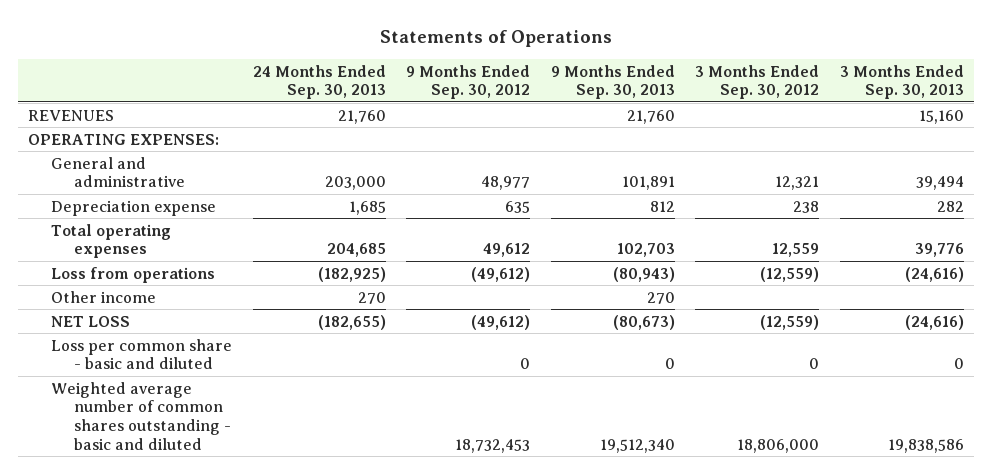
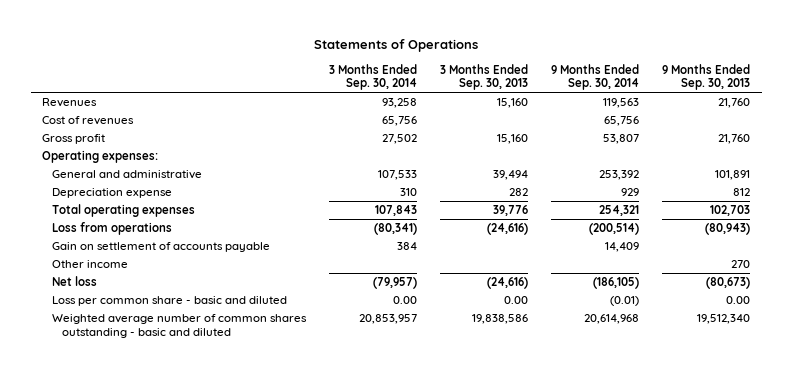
[252,64,386,100] 24 Months Ended Sep. 30, 2013 -> none
[406,64,531,100] 9 Months Ended Sep. 30, 2012 -> none
[695,64,820,100] 3 Months Ended Sep. 30, 2012 -> none
none -> [329,63,418,91] 3 Months Ended Sep. 30, 2014
none -> [551,63,640,91] 9 Months Ended Sep. 30, 2014
[28,109,115,121] REVENUES -> [42,98,98,108] Revenues
none -> [42,116,135,126] Cost of revenues
none -> [42,134,106,145] Gross profit
[28,133,220,145] OPERATING EXPENSES: -> [42,150,159,164] Operating expenses:
none -> [52,242,271,253] Gain on settlement of accounts payable
[51,315,131,327] NET LOSS -> [52,276,98,287] Net loss
[664,358,675,370] 0 -> [726,296,751,305] 0.00
[953,358,964,370] 0 -> [504,296,529,305] 0.00

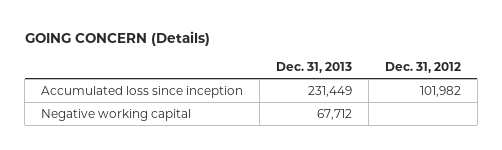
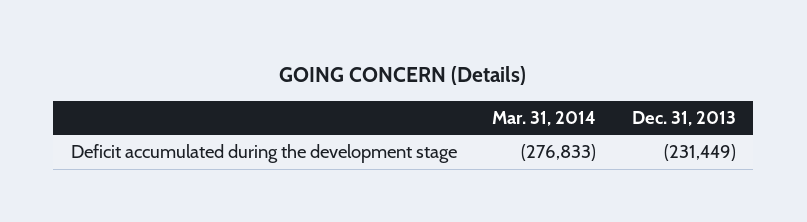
[384,61,461,73] Dec. 31, 2012 -> none
none -> [492,110,597,126] Mar. 31, 2014
[41,85,244,98] Accumulated loss since inception -> none
[41,108,192,121] Negative working capital -> none
none -> [71,144,458,164] Deficit accumulated during the development stage

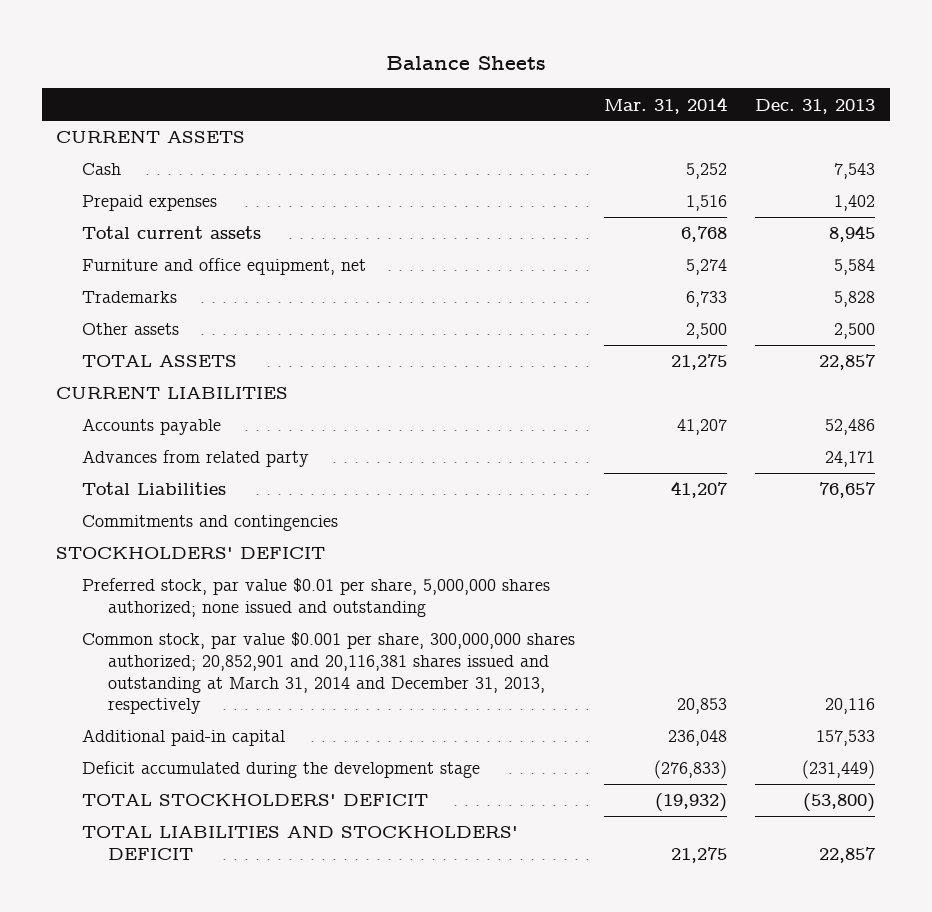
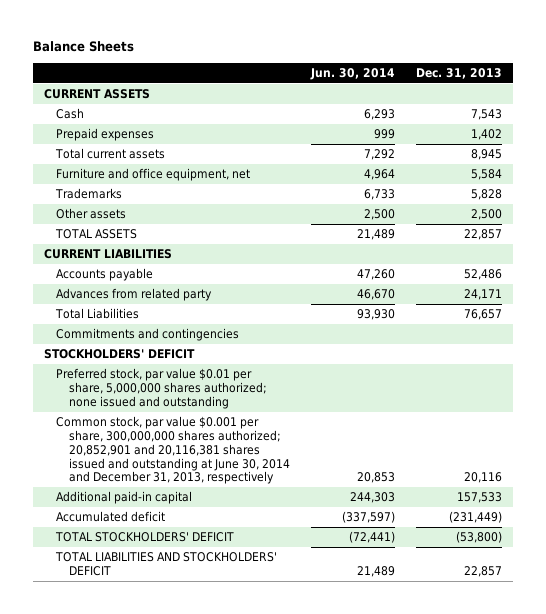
[603,96,727,114] Mar. 31, 2014 -> none
none -> [309,67,395,80] Jun. 30, 2014
[82,632,576,715] Common stock, par value $0.001 per share, 300,000,000 shares authorized; 20,852,901 and 20,116,381 shares issued and outstanding at March 31, 2014 and December 31, 2013, respectively -> [56,416,290,485] Common stock, par value $0.001 per share, 300,000,000 shares authorized; 20,852,901 and 20,116,381 shares issued and outstanding at June 30, 2014 and December 31, 2013, respectively
[82,761,481,779] Deficit accumulated during the development stage -> [56,511,166,523] Accumulated deficit

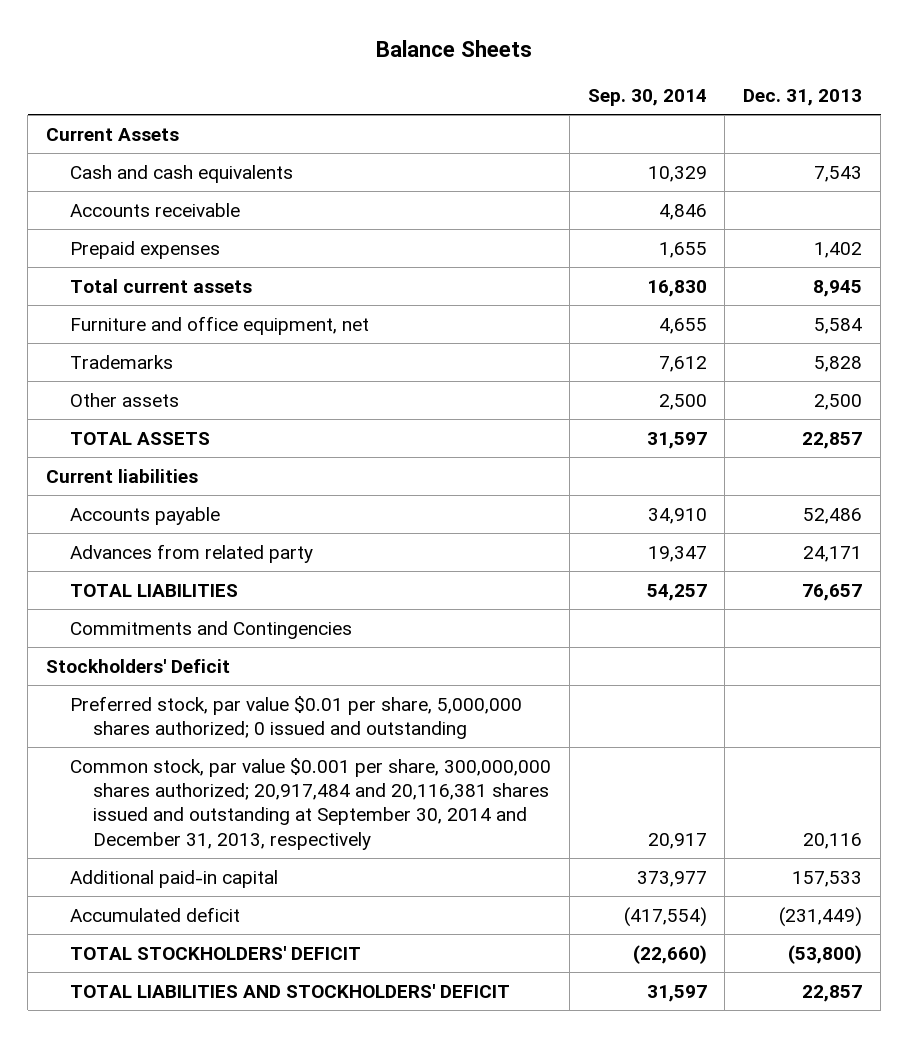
[309,67,395,80] Jun. 30, 2014 -> none
none -> [587,89,707,107] Sep. 30, 2014
[44,89,151,100] CURRENT ASSETS -> [46,127,180,141] Current Assets
[56,108,85,120] Cash -> [69,164,293,183] Cash and cash equivalents
none -> [69,202,240,217] Accounts receivable
[44,249,173,260] CURRENT LIABILITIES -> [46,468,199,483] Current liabilities
[55,308,140,320] Total Liabilities -> [69,583,238,597] TOTAL LIABILITIES
[56,328,240,342] Commitments and contingencies -> [69,620,352,639] Commitments and Contingencies
[44,349,196,360] STOCKHOLDERS' DEFICIT -> [46,658,231,673] Stockholders' Deficit
[56,368,267,409] Preferred stock, par value $0.01 per share, 5,000,000 shares authorized; none issued and outstanding -> [69,695,522,740] Preferred stock, par value $0.01 per share, 5,000,000 shares authorized; 0 issued and outstanding
[56,416,290,485] Common stock, par value $0.001 per share, 300,000,000 shares authorized; 20,852,901 and 20,116,381 shares issued and outstanding at June 30, 2014 and December 31, 2013, respectively -> [69,757,551,850] Common stock, par value $0.001 per share, 300,000,000 shares authorized; 20,917,484 and 20,116,381 shares issued and outstanding at September 30, 2014 and December 31, 2013, respectively

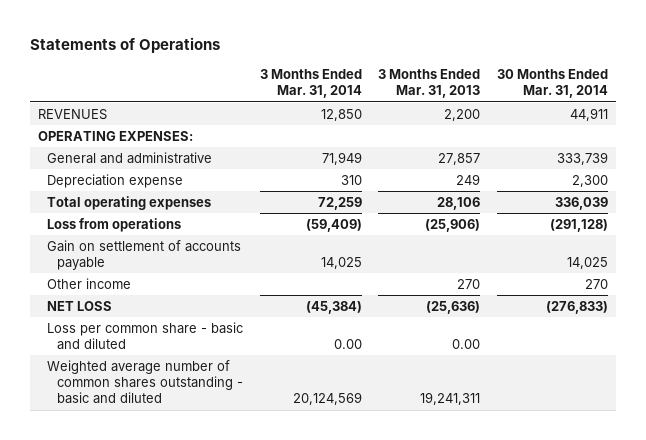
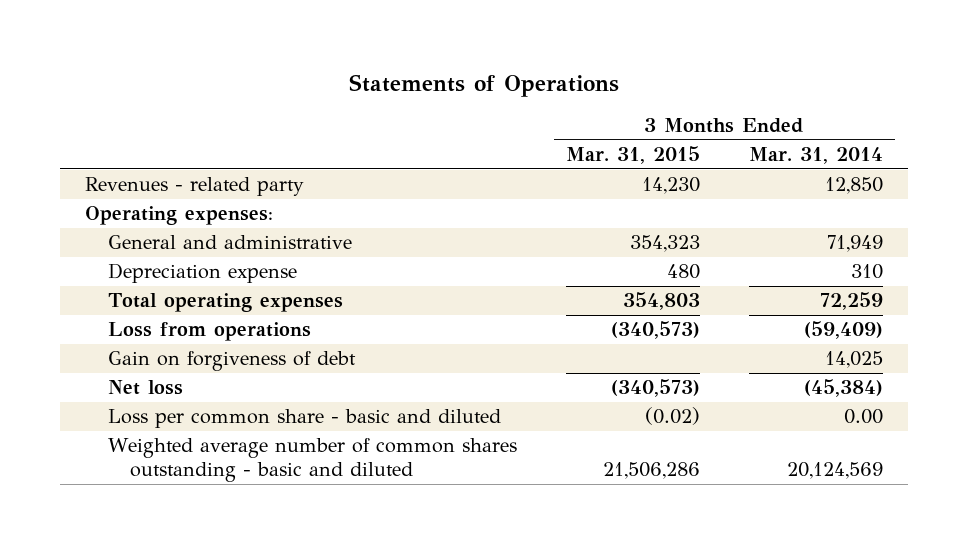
[378,68,481,99] 3 Months Ended Mar. 31, 2013 -> none
[496,68,608,99] 30 Months Ended Mar. 31, 2014 -> none
none -> [565,146,700,165] Mar. 31, 2015
[38,108,108,120] REVENUES -> [85,177,305,197] Revenues - related party
[38,130,194,141] OPERATING EXPENSES: -> [85,206,274,226] Operating expenses:
[47,277,132,289] Other income -> none
[47,239,242,271] Gain on settlement of accounts payable -> [107,351,356,372] Gain on forgiveness of debt
[47,300,113,311] NET LOSS -> [107,380,183,396] Net loss

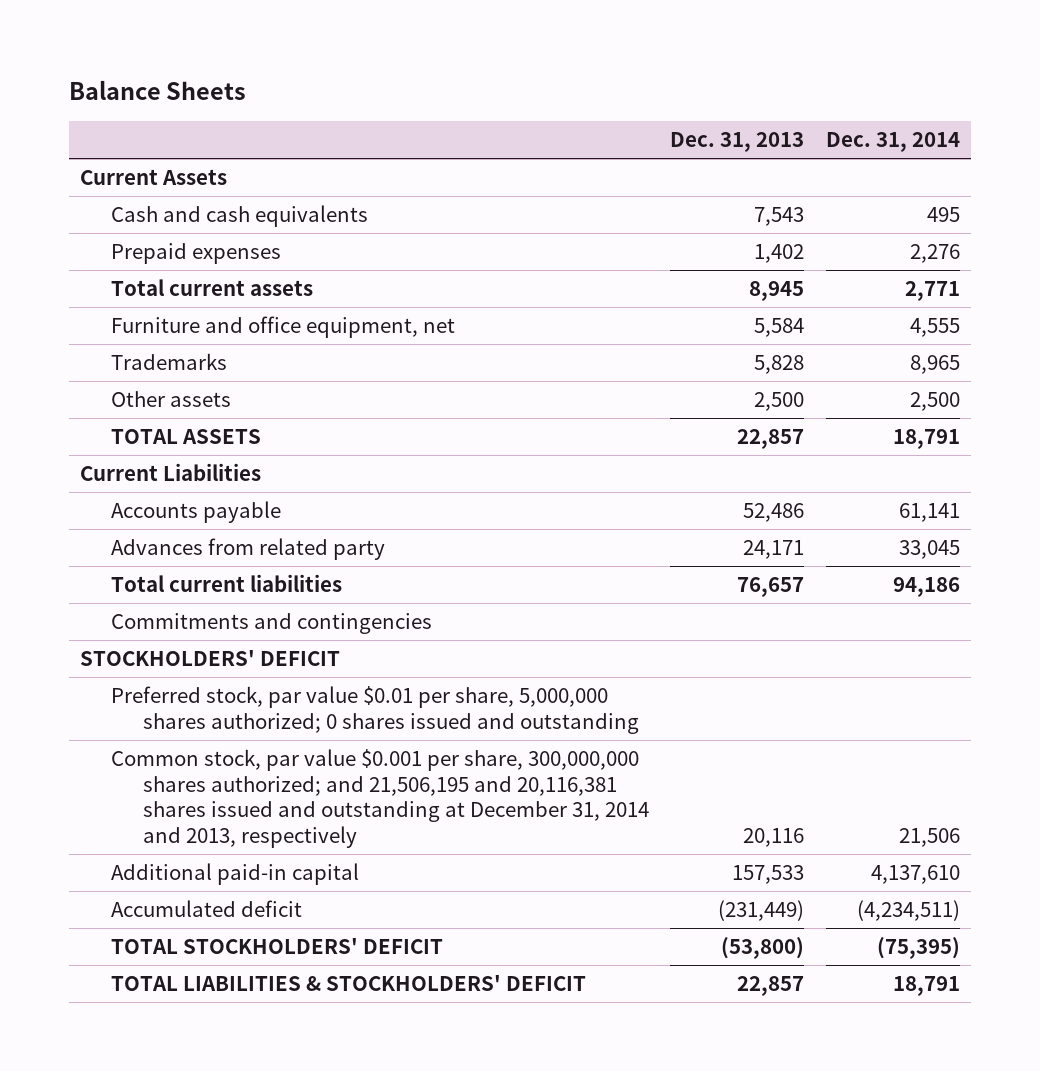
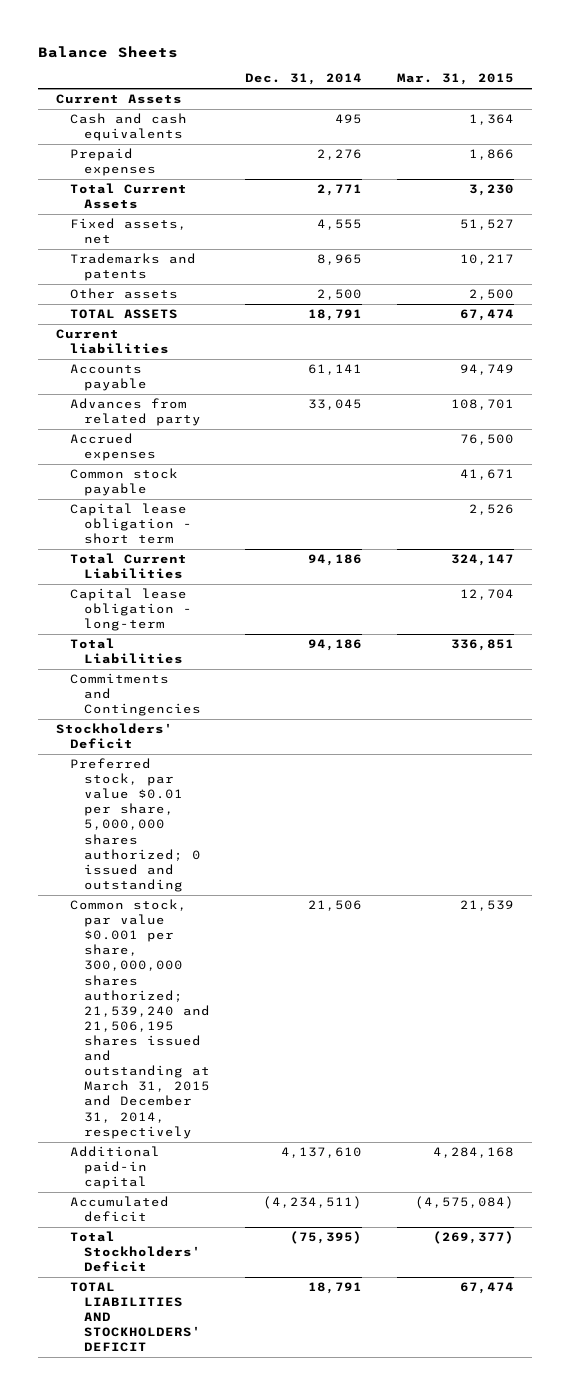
[670,131,805,152] Dec. 31, 2013 -> none
none -> [397,73,515,86] Mar. 31, 2015
[111,279,314,297] Total current assets -> [69,183,187,210] Total Current Assets
[111,316,456,339] Furniture and office equipment, net -> [69,218,187,245] Fixed assets, net
[111,353,228,371] Trademarks -> [69,253,196,282] Trademarks and patents
[79,463,261,482] Current Liabilities -> [55,329,169,355] Current liabilities
none -> [69,433,157,462] Accrued expenses
none -> [69,468,178,497] Common stock payable
none -> [69,503,193,545] Capital lease obligation - short term
[111,574,343,593] Total current liabilities -> [69,553,187,580] Total Current Liabilities
none -> [69,588,193,632] Capital lease obligation - long-term
none -> [69,638,184,665] Total Liabilities
[111,613,433,635] Commitments and contingencies -> [69,673,202,717] Commitments and Contingencies
[79,650,340,667] STOCKHOLDERS' DEFICIT -> [55,723,173,750] Stockholders' Deficit
[111,686,639,734] Preferred stock, par value $0.01 per share, 5,000,000 shares authorized; 0 shares issued and outstanding -> [69,758,202,892] Preferred stock, par value $0.01 per share, 5,000,000 shares authorized; 0 issued and outstanding
[111,749,649,849] Common stock, par value $0.001 per share, 300,000,000 shares authorized; and 21,506,195 and 20,116,381 shares issued and outstanding at December 31, 2014 and 2013, respectively -> [69,899,211,1139] Common stock, par value $0.001 per share, 300,000,000 shares authorized; 21,539,240 and 21,506,195 shares issued and outstanding at March 31, 2015 and December 31, 2014, respectively
[111,938,444,955] TOTAL STOCKHOLDERS' DEFICIT -> [69,1231,202,1273] Total Stockholders' Deficit
[111,975,587,992] TOTAL LIABILITIES & STOCKHOLDERS' DEFICIT -> [69,1282,202,1353] TOTAL LIABILITIES AND STOCKHOLDERS' DEFICIT

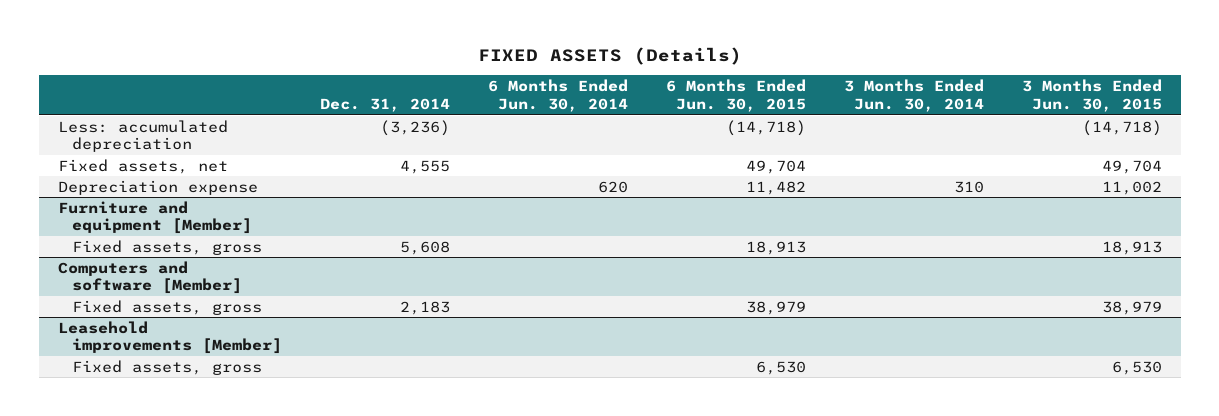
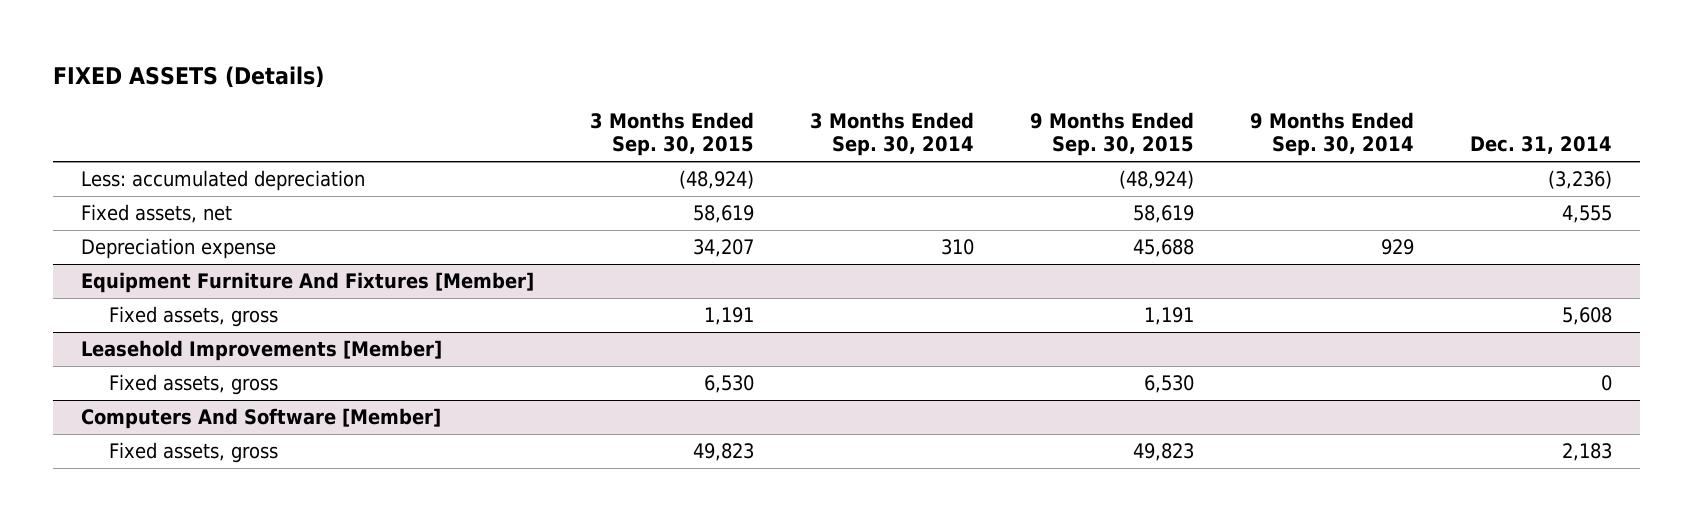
[487,79,628,112] 6 Months Ended Jun. 30, 2014 -> none
[665,79,806,112] 6 Months Ended Jun. 30, 2015 -> none
[843,79,984,112] 3 Months Ended Jun. 30, 2014 -> none
[1021,79,1162,112] 3 Months Ended Jun. 30, 2015 -> none
none -> [590,111,755,157] 3 Months Ended Sep. 30, 2015
none -> [810,111,975,157] 3 Months Ended Sep. 30, 2014
none -> [1029,111,1194,157] 9 Months Ended Sep. 30, 2015
none -> [1249,111,1414,157] 9 Months Ended Sep. 30, 2014
[57,200,252,235] Furniture and equipment [Member] -> [81,272,535,294] Equipment Furniture And Fixtures [Member]
none -> [81,340,443,362] Leasehold Improvements [Member]
none -> [108,374,278,396] Fixed assets, gross
[57,260,242,295] Computers and software [Member] -> [81,408,442,430] Computers And Software [Member]
[57,320,282,355] Leasehold improvements [Member] -> none
[71,359,262,375] Fixed assets, gross -> none

